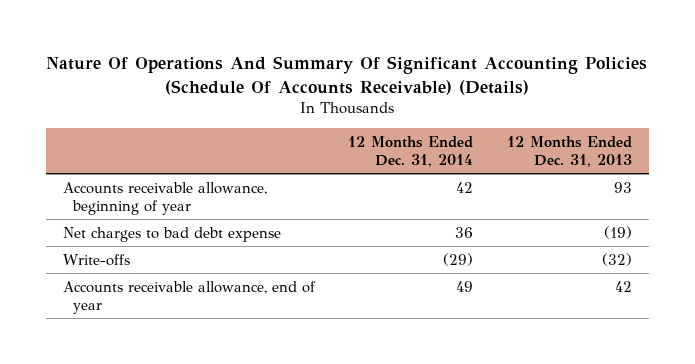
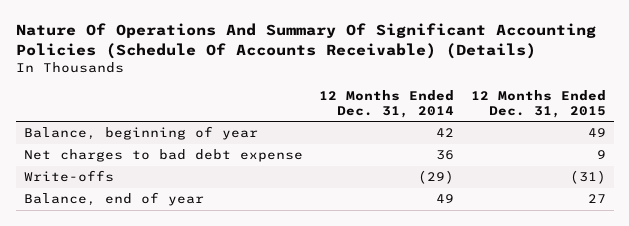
[507,135,633,167] 12 Months Ended Dec. 31, 2013 -> none
none -> [470,90,606,119] 12 Months Ended Dec. 31, 2015
[62,181,267,215] Accounts receivable allowance, beginning of year -> [23,126,258,141] Balance, beginning of year
[62,280,316,314] Accounts receivable allowance, end of year -> [23,192,204,207] Balance, end of year

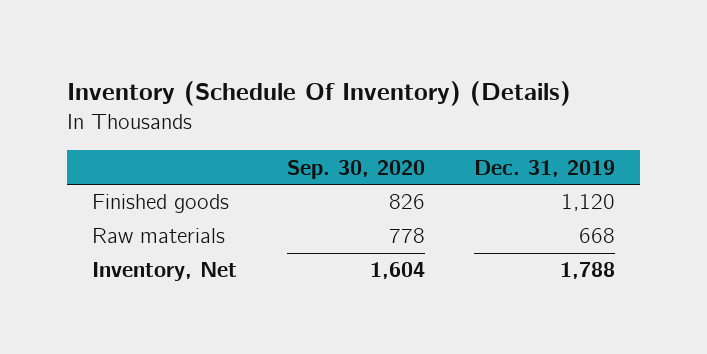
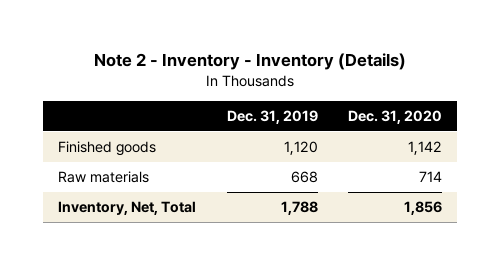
[66,81,571,107] Inventory (Schedule Of Inventory) (Details) -> [94,53,407,71] Note 2 - Inventory - Inventory (Details)
[286,159,425,179] Sep. 30, 2020 -> none
none -> [347,109,442,124] Dec. 31, 2020
[91,262,237,282] Inventory, Net -> [58,201,197,216] Inventory, Net, Total

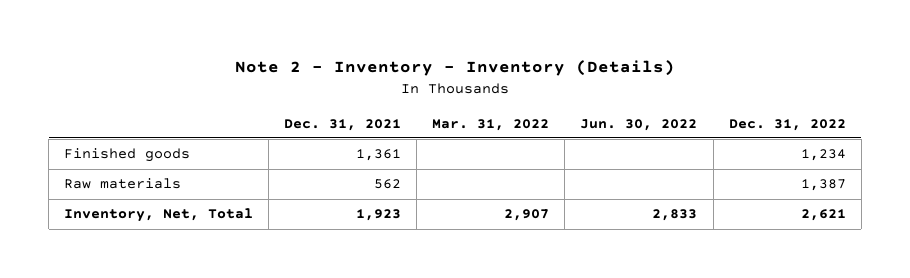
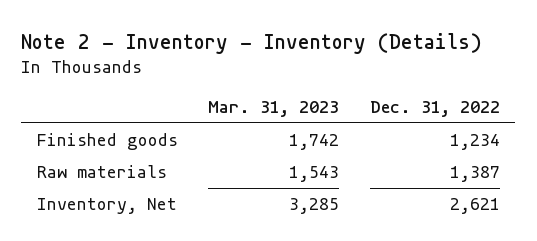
[284,118,402,131] Dec. 31, 2021 -> none
[432,118,550,131] Mar. 31, 2022 -> none
[580,118,698,131] Jun. 30, 2022 -> none
none -> [208,100,340,117] Mar. 31, 2023
[64,208,254,223] Inventory, Net, Total -> [36,198,177,215] Inventory, Net

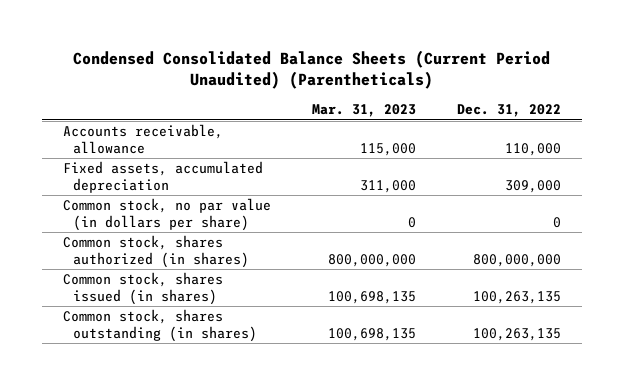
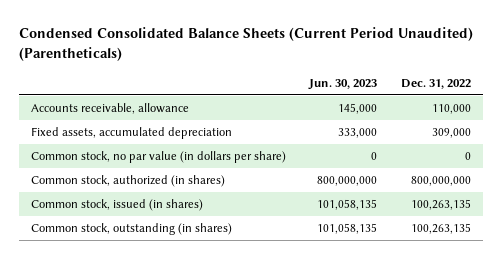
[311,104,416,118] Mar. 31, 2023 -> none
none -> [308,78,378,90] Jun. 30, 2023
[62,235,249,268] Common stock, shares authorized (in shares) -> [30,175,225,188] Common stock, authorized (in shares)
[62,272,223,305] Common stock, shares issued (in shares) -> [30,199,203,212] Common stock, issued (in shares)
[62,309,257,342] Common stock, shares outstanding (in shares) -> [30,223,232,236] Common stock, outstanding (in shares)

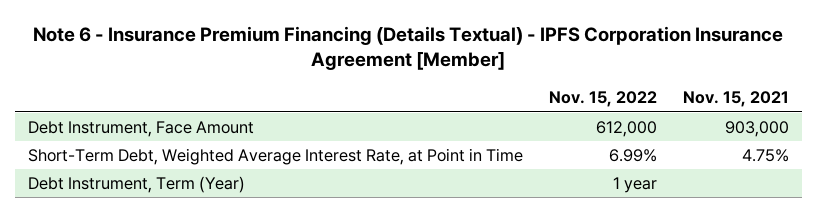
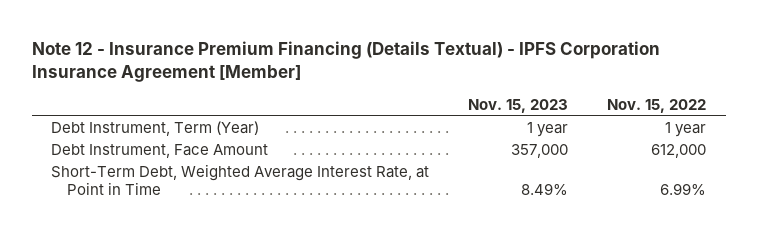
[33,25,784,71] Note 6 - Insurance Premium Financing (Details Textual) - IPFS Corporation Insurance Agreement [Member] -> [31,40,660,83] Note 12 - Insurance Premium Financing (Details Textual) - IPFS Corporation Insurance Agreement [Member]
[682,91,789,108] Nov. 15, 2021 -> none
none -> [468,98,569,113] Nov. 15, 2023
[27,176,245,194] Debt Instrument, Term (Year) -> [51,120,260,136] Debt Instrument, Term (Year)

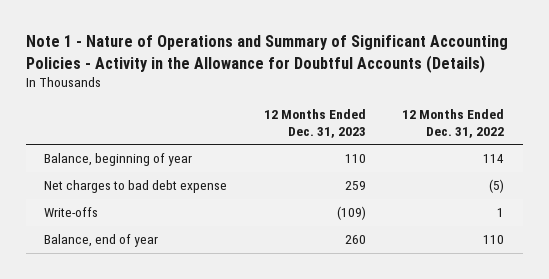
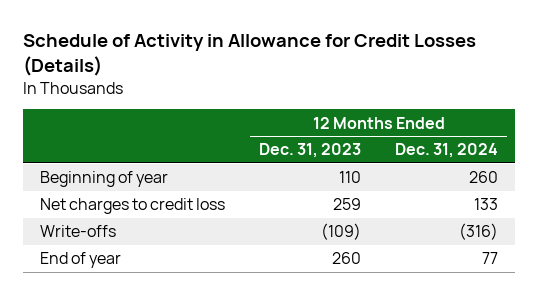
[26,35,509,73] Note 1 - Nature of Operations and Summary of Significant Accounting Policies - Activity in the Allowance for Doubtful Accounts (Details) -> [22,34,476,77] Schedule of Activity in Allowance for Credit Losses (Details)
[402,109,505,138] 12 Months Ended Dec. 31, 2022 -> none
none -> [395,143,499,159] Dec. 31, 2024
[44,153,193,167] Balance, beginning of year -> [39,171,168,188] Beginning of year
[44,180,228,194] Net charges to bad debt expense -> [39,198,225,215] Net charges to credit loss
[44,234,159,248] Balance, end of year -> [39,252,121,269] End of year

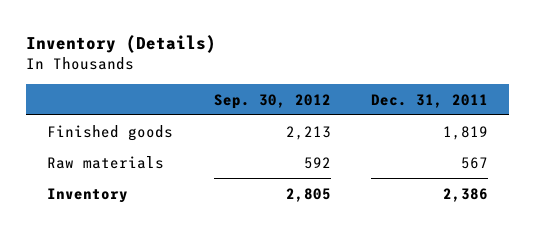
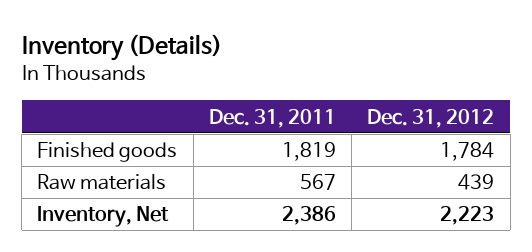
[213,93,331,109] Sep. 30, 2012 -> none
none -> [367,108,495,128] Dec. 31, 2012
[46,187,128,203] Inventory -> [37,206,170,228] Inventory, Net

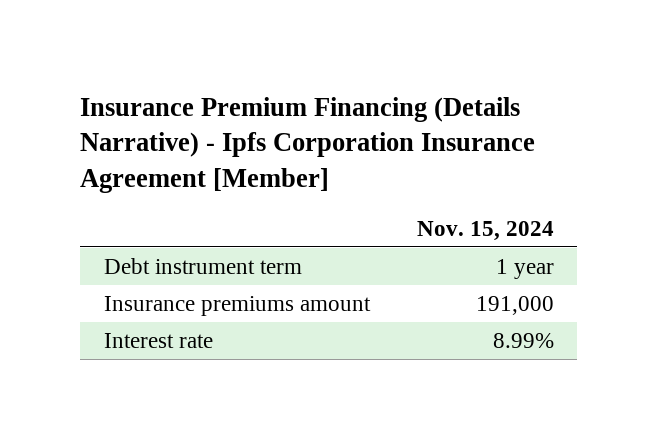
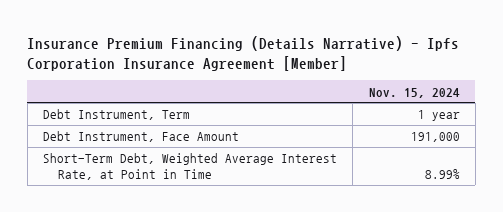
[103,257,302,274] Debt instrument term -> [43,109,191,121] Debt Instrument, Term
[103,295,371,316] Insurance premiums amount -> [43,131,240,143] Debt Instrument, Face Amount
[103,332,213,348] Interest rate -> [43,153,338,180] Short-Term Debt, Weighted Average Interest Rate, at Point in Time

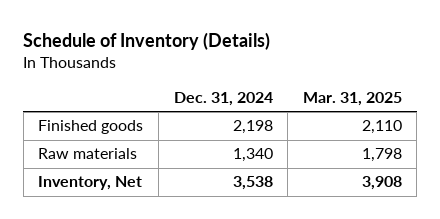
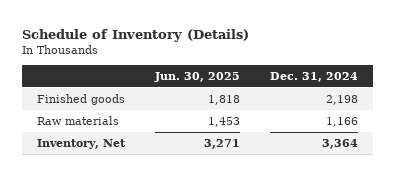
[302,91,402,106] Mar. 31, 2025 -> none
none -> [153,71,240,82] Jun. 30, 2025
[232,148,273,163] 1,340 -> [325,116,358,127] 1,166
[232,176,273,191] 3,538 -> [321,138,358,149] 3,364

